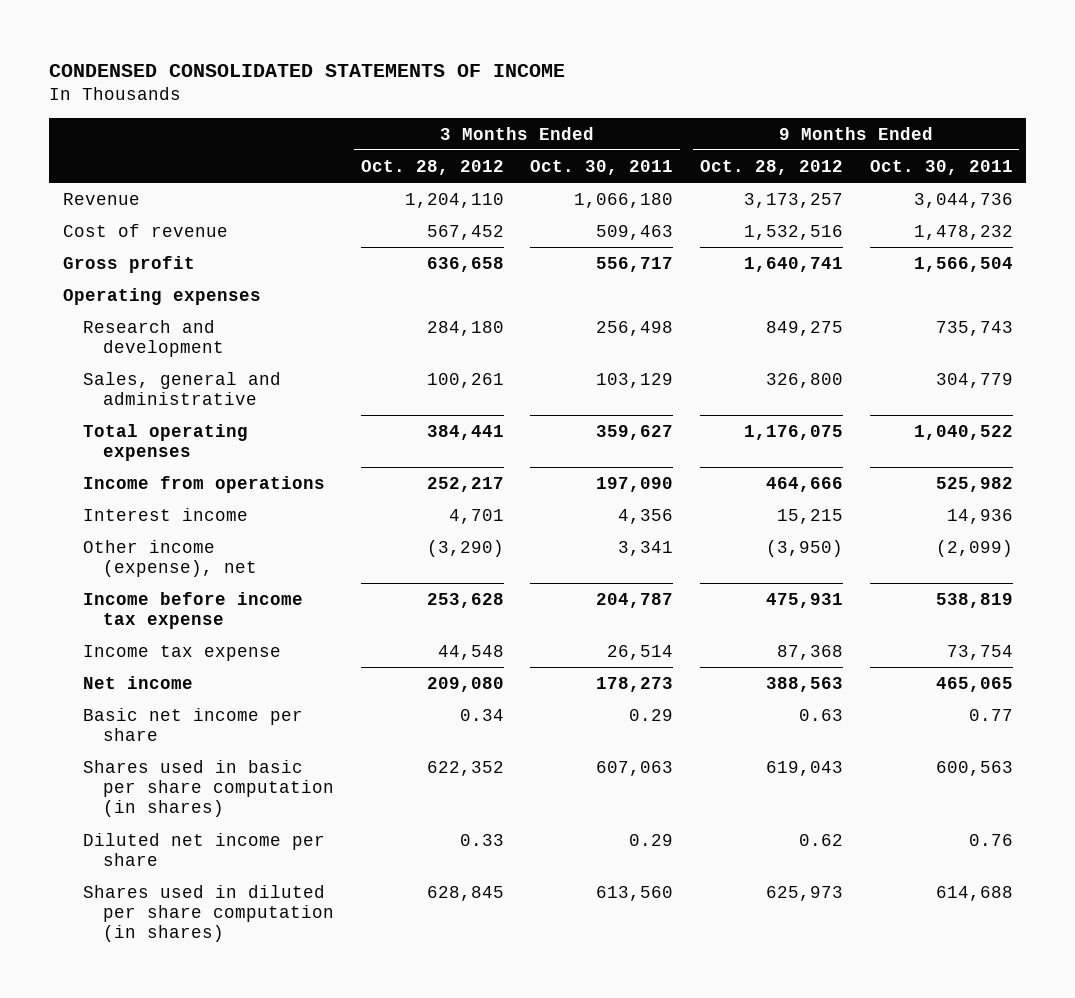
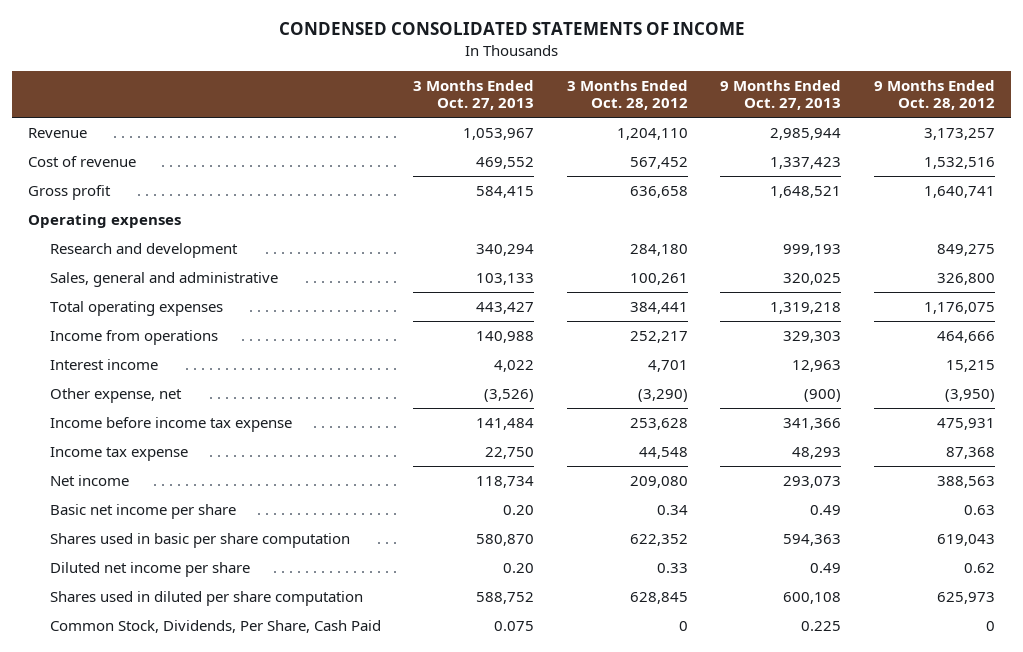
[530,159,674,175] Oct. 30, 2011 -> none
[869,159,1013,175] Oct. 30, 2011 -> none
none -> [413,79,535,111] 3 Months Ended Oct. 27, 2013
none -> [720,79,842,111] 9 Months Ended Oct. 27, 2013
[82,539,257,578] Other income (expense), net -> [49,387,182,403] Other expense, net
[82,759,334,818] Shares used in basic per share computation (in shares) -> [49,532,350,548] Shares used in basic per share computation
[82,884,334,943] Shares used in diluted per share computation (in shares) -> [49,590,363,606] Shares used in diluted per share computation
none -> [49,619,381,633] Common Stock, Dividends, Per Share, Cash Paid

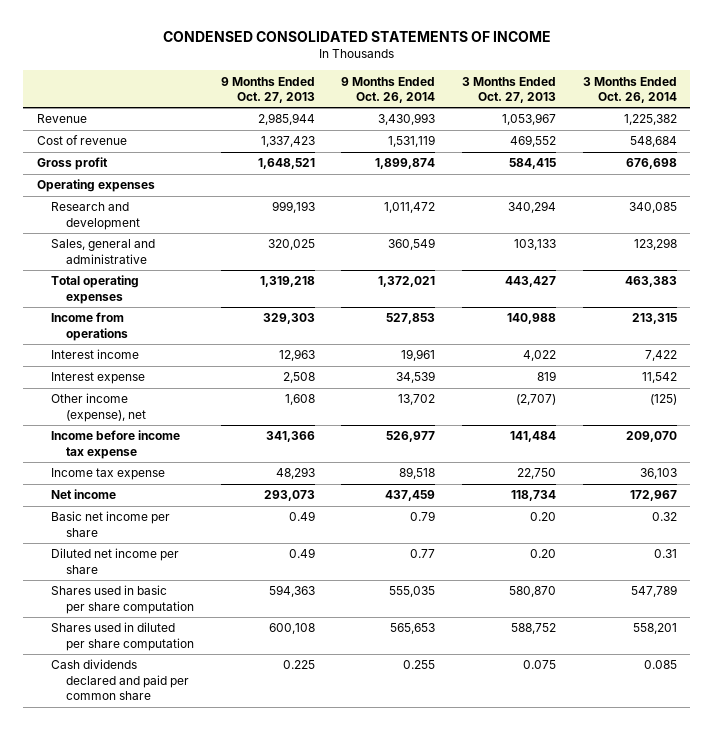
[566,79,688,111] 3 Months Ended Oct. 28, 2012 -> none
[873,79,995,111] 9 Months Ended Oct. 28, 2012 -> none
none -> [341,76,436,103] 9 Months Ended Oct. 26, 2014
none -> [582,76,677,103] 3 Months Ended Oct. 26, 2014
none -> [51,372,146,385] Interest expense
[49,387,182,403] Other expense, net -> [51,393,147,422] Other income (expense), net
[484,388,535,402] (3,526) -> [516,394,557,406] (2,707)
[804,388,842,402] (900) -> [284,394,315,406] 1,608
[49,532,350,548] Shares used in basic per share computation -> [51,585,195,614] Shares used in basic per share computation
[49,619,381,633] Common Stock, Dividends, Per Share, Cash Paid -> [51,659,190,701] Cash dividends declared and paid per common share

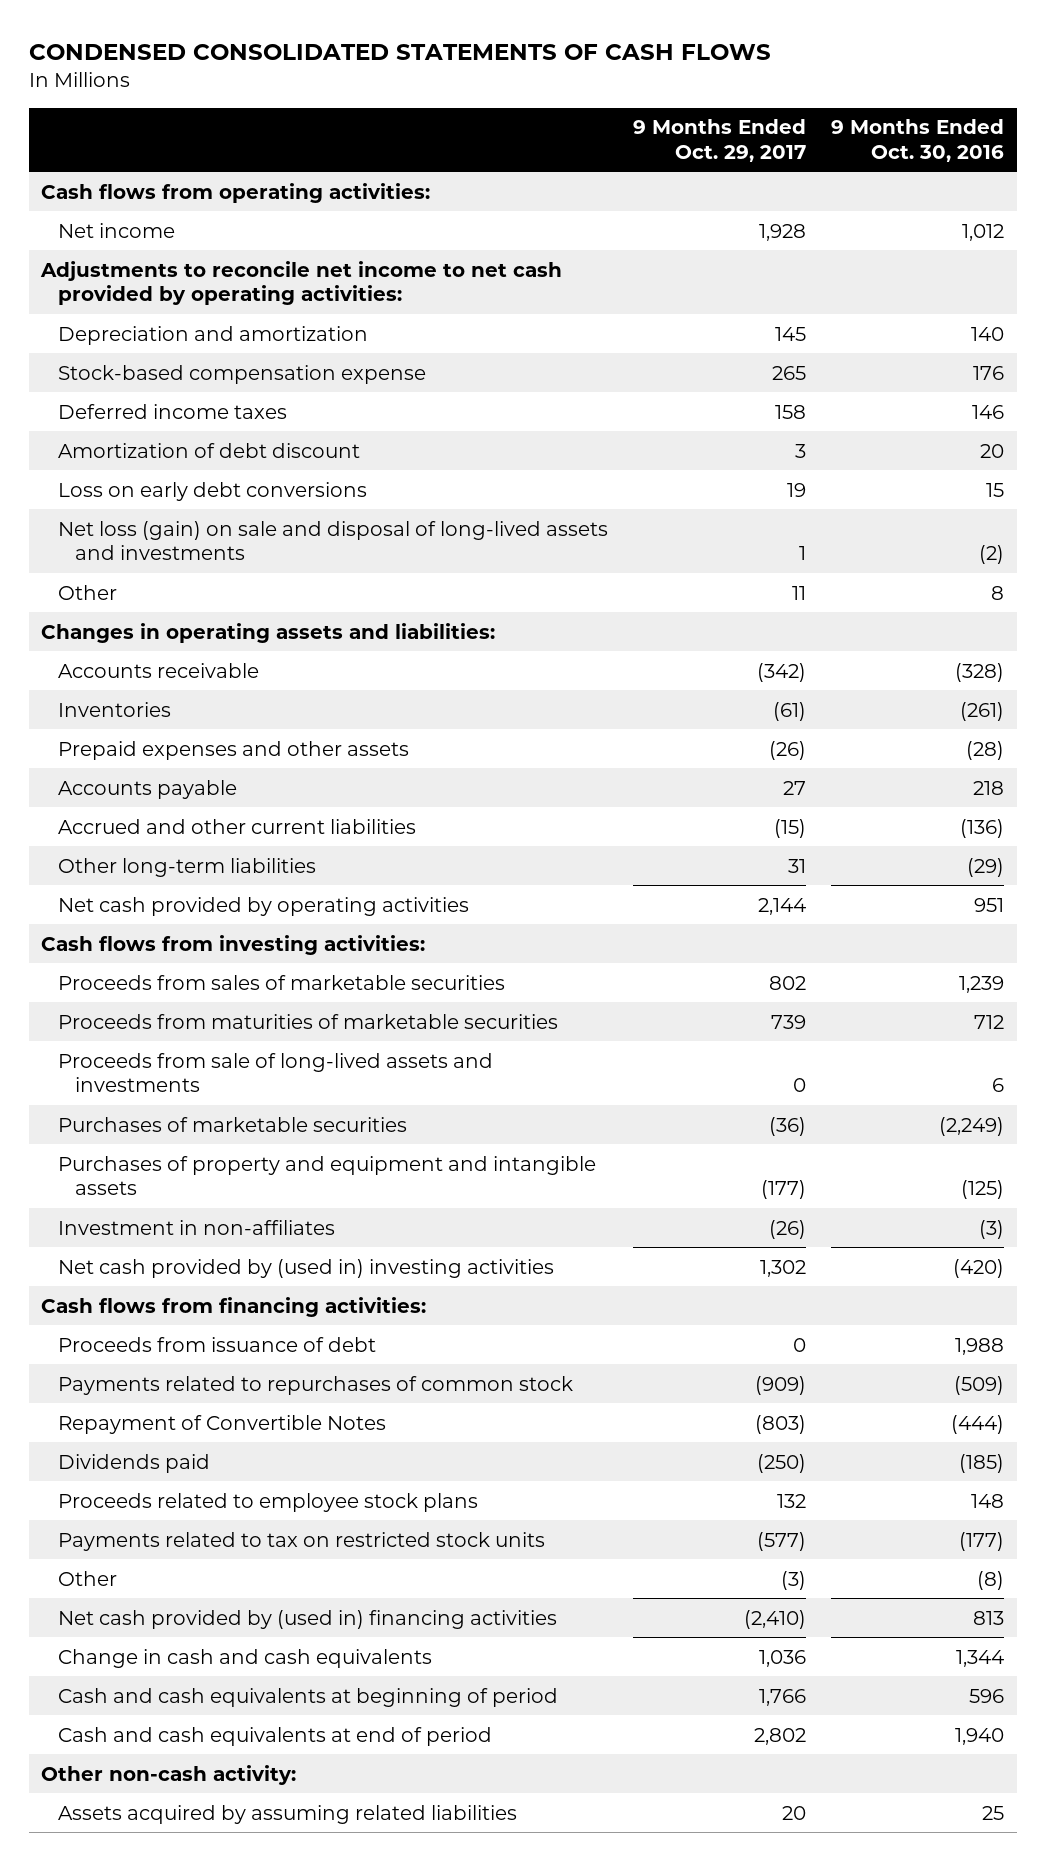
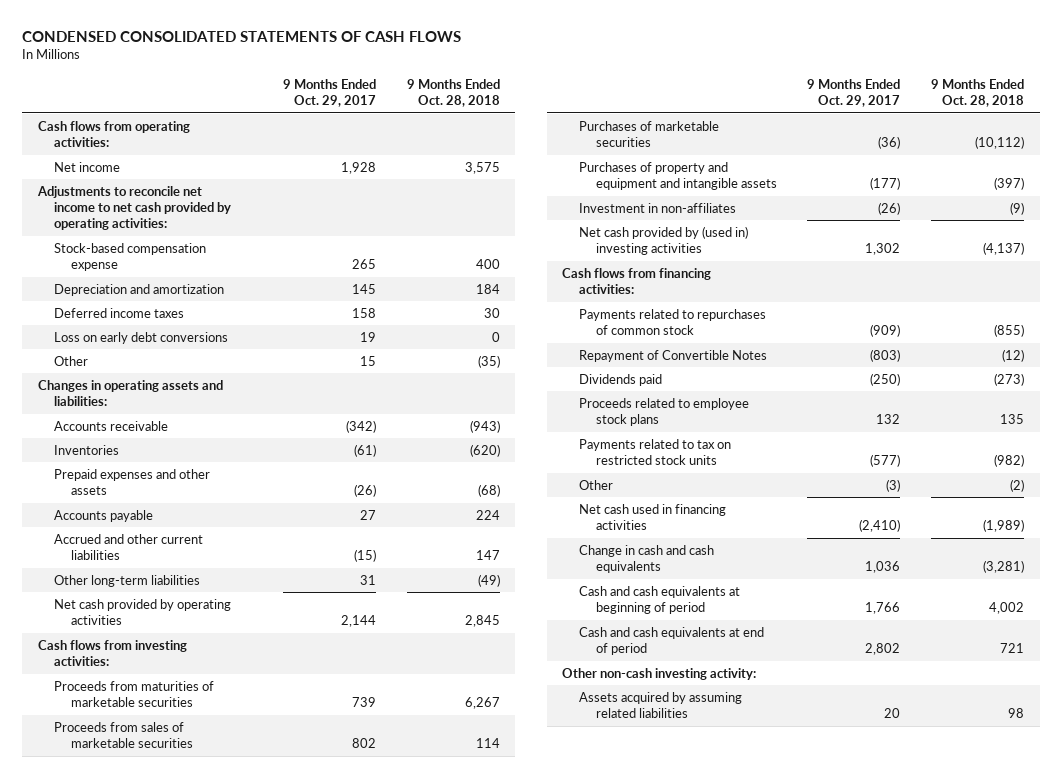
[831,119,1005,162] 9 Months Ended Oct. 30, 2016 -> none
none -> [406,78,500,108] 9 Months Ended Oct. 28, 2018
[58,325,369,345] Depreciation and amortization -> [54,283,225,296] Depreciation and amortization
[58,442,361,458] Amortization of debt discount -> none
[58,520,609,561] Net loss (gain) on sale and disposal of long-lived assets and investments -> none
[792,585,807,600] 11 -> [359,355,376,366] 15
[58,1052,494,1093] Proceeds from sale of long-lived assets and investments -> none
[58,974,506,990] Proceeds from sales of marketable securities -> [54,721,193,749] Proceeds from sales of marketable securities
[58,1336,377,1352] Proceeds from issuance of debt -> none
[58,1609,558,1629] Net cash provided by (used in) financing activities -> [578,503,726,531] Net cash used in financing activities
[41,1764,297,1785] Other non-cash activity: -> [562,667,757,680] Other non-cash investing activity:

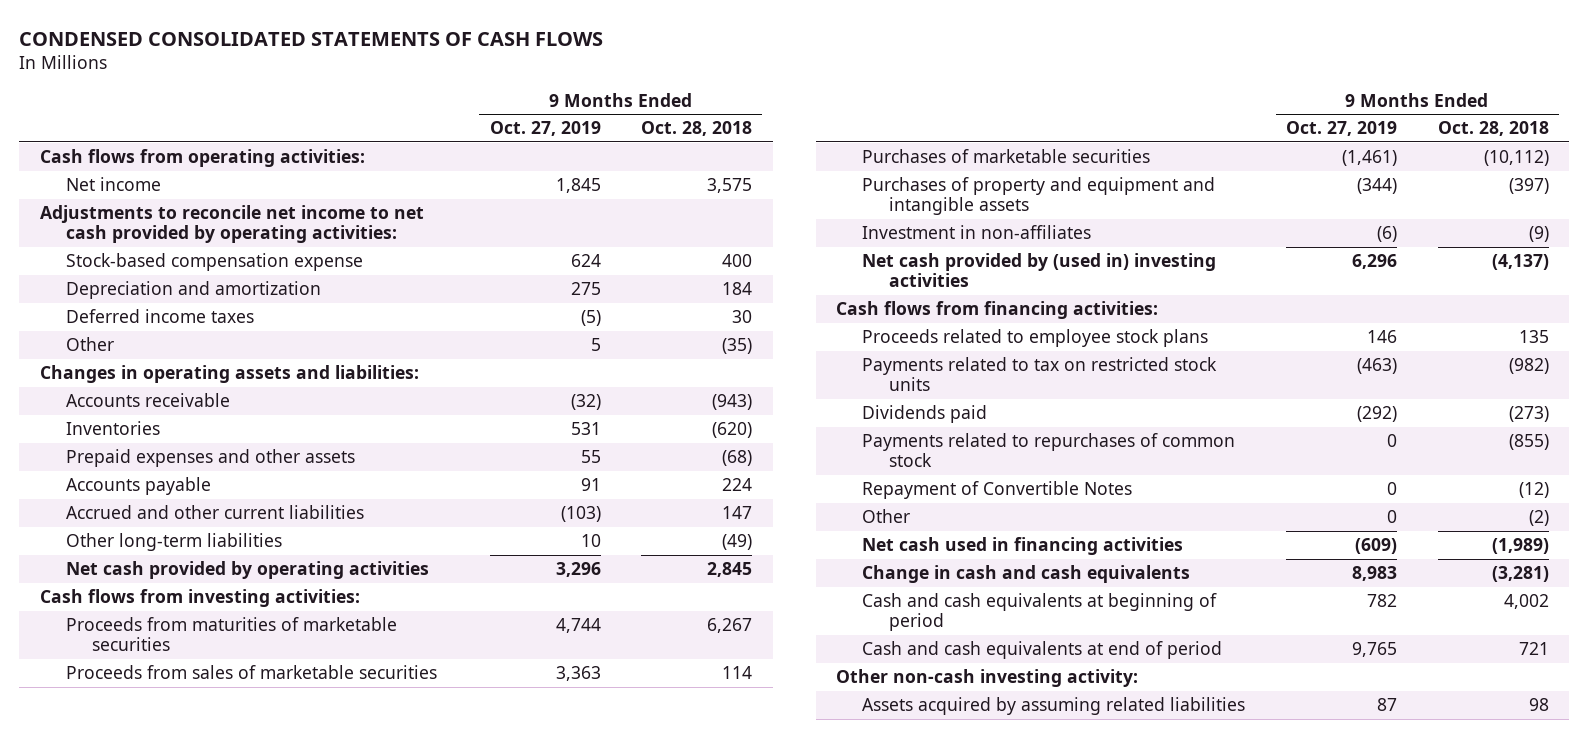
[282,78,376,108] 9 Months Ended Oct. 29, 2017 -> none
none -> [489,121,601,137] Oct. 27, 2019
[54,331,229,344] Loss on early debt conversions -> none
[578,373,662,386] Dividends paid -> [862,405,988,424] Dividends paid
[578,308,766,336] Payments related to repurchases of common stock -> [862,433,1236,467] Payments related to repurchases of common stock
[578,349,767,362] Repayment of Convertible Notes -> [862,481,1133,500] Repayment of Convertible Notes

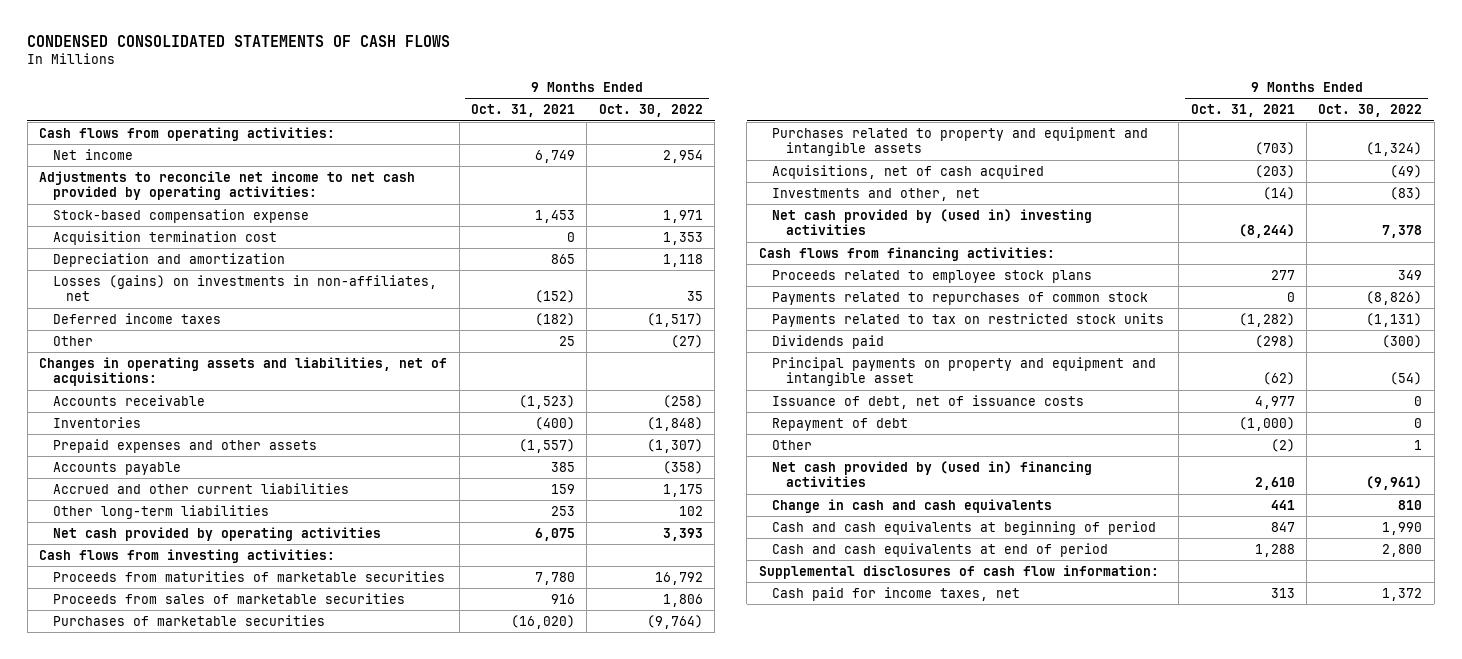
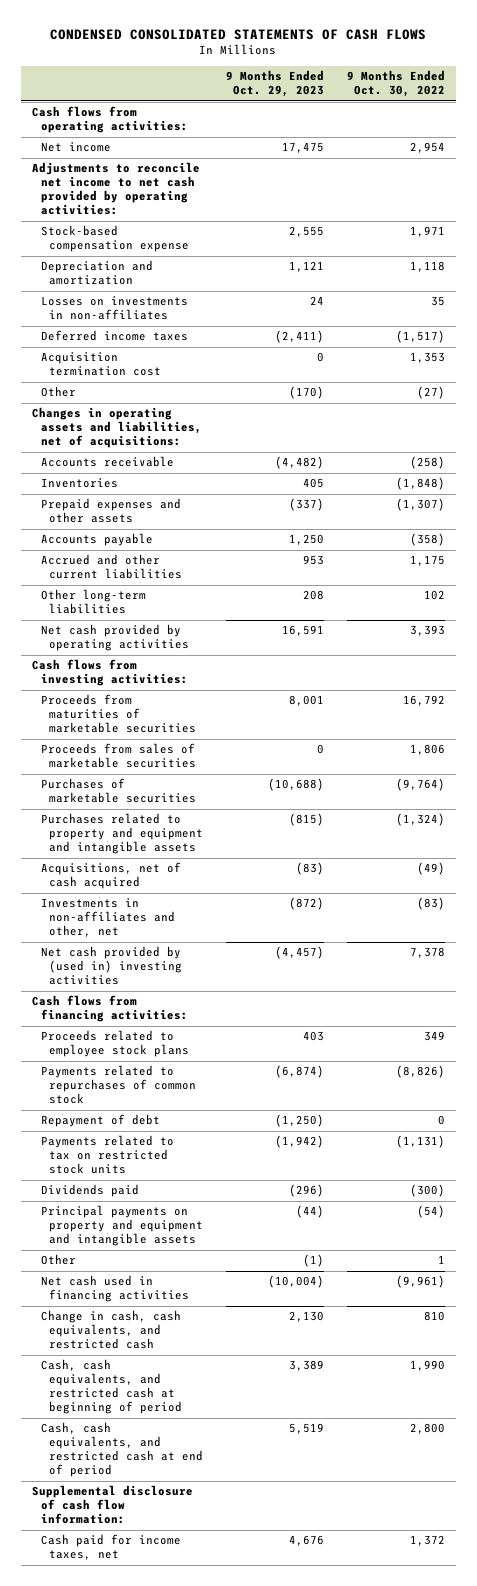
[471,104,576,118] Oct. 31, 2021 -> none
none -> [226,70,325,98] 9 Months Ended Oct. 29, 2023
[52,274,437,302] Losses (gains) on investments in non-affiliates, net -> [40,296,188,321] Losses on investments in non-affiliates
[52,230,277,245] Acquisition termination cost -> [40,352,162,377] Acquisition termination cost
[772,187,981,201] Investments and other, net -> [40,898,176,938] Investments in non-affiliates and other, net
[772,417,909,431] Repayment of debt -> [40,1114,160,1128] Repayment of debt
[772,394,1085,409] Issuance of debt, net of issuance costs -> none
[772,356,1157,387] Principal payments on property and equipment and intangible asset -> [40,1205,204,1247] Principal payments on property and equipment and intangible assets
[772,460,1093,488] Net cash provided by (used in) financing activities -> [40,1275,190,1303] Net cash used in financing activities
[772,498,1053,513] Change in cash and cash equivalents -> [40,1310,181,1350] Change in cash, cash equivalents, and restricted cash
[772,520,1157,535] Cash and cash equivalents at beginning of period -> [40,1359,183,1415] Cash, cash equivalents, and restricted cash at beginning of period
[772,542,1109,557] Cash and cash equivalents at end of period -> [40,1422,204,1478] Cash, cash equivalents, and restricted cash at end of period
[758,564,1159,579] Supplemental disclosures of cash flow information: -> [31,1485,193,1525] Supplemental disclosure of cash flow information:

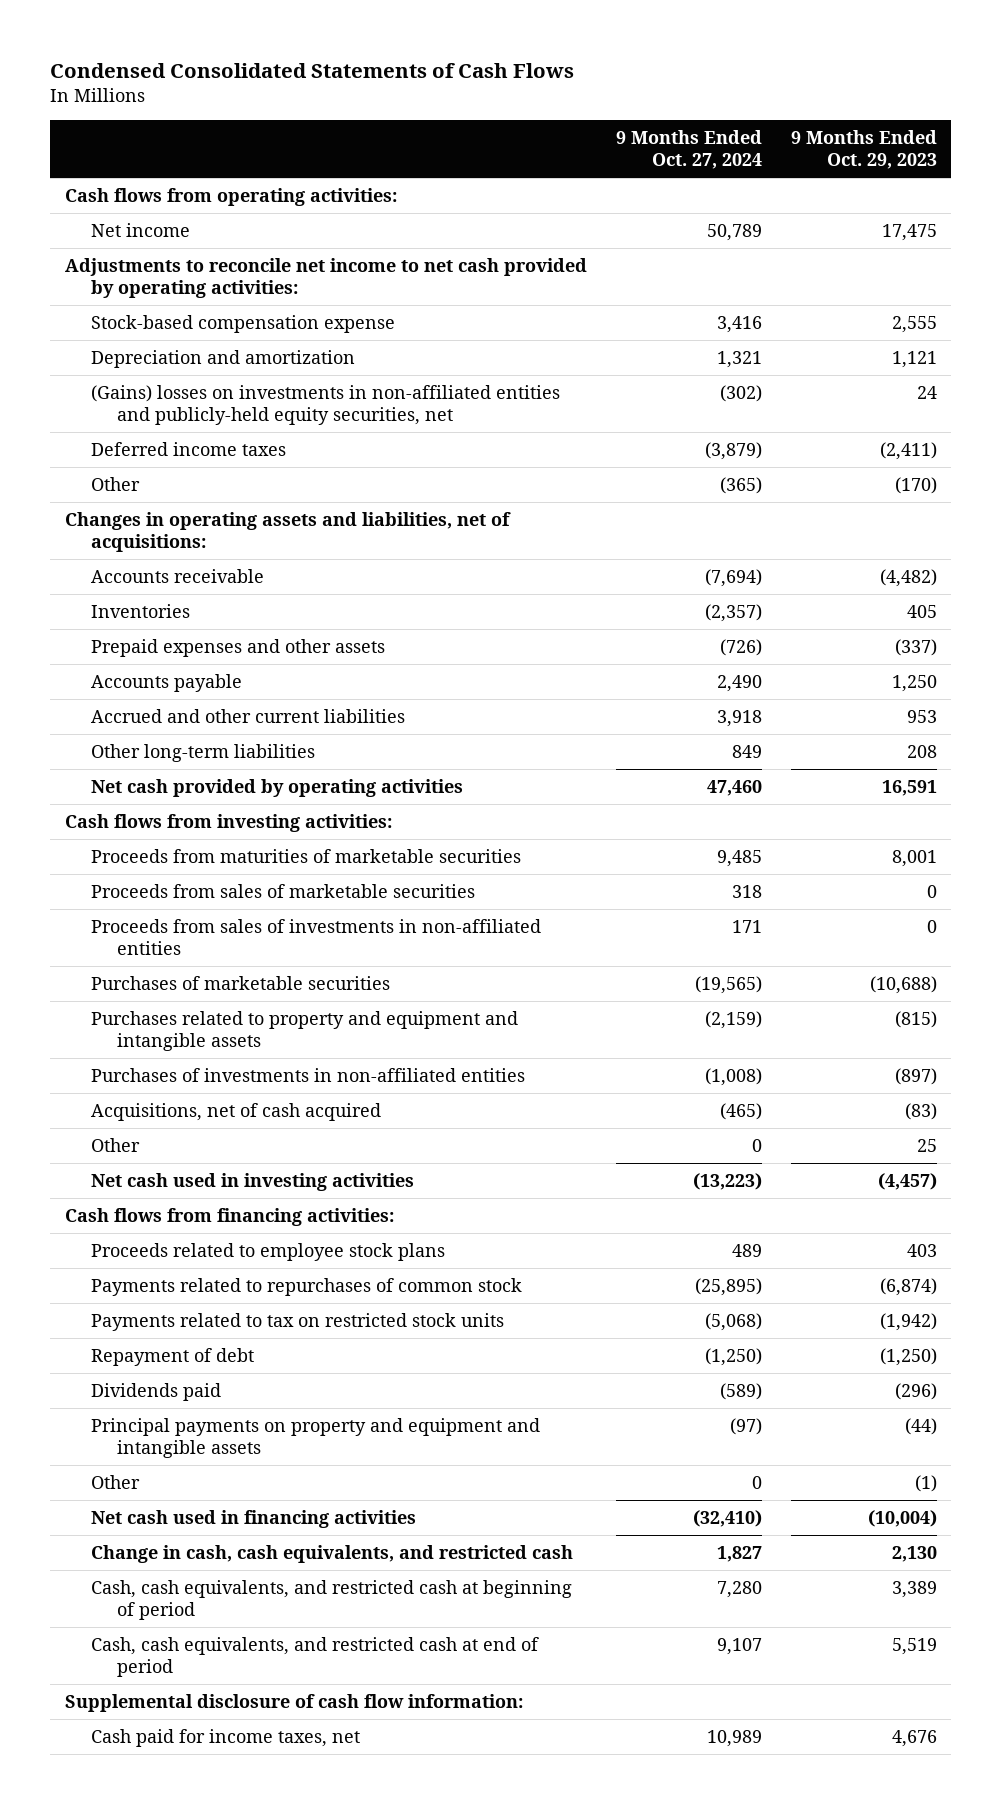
[50,28,427,40] CONDENSED CONSOLIDATED STATEMENTS OF CASH FLOWS -> [50,62,575,78] Condensed Consolidated Statements of Cash Flows
[346,70,445,98] 9 Months Ended Oct. 30, 2022 -> none
none -> [615,129,762,170] 9 Months Ended Oct. 27, 2024
[40,296,188,321] Losses on investments in non-affiliates -> [91,384,561,425] (Gains) losses on investments in non-affiliated entities and publicly-held equity securities, net
[40,352,162,377] Acquisition termination cost -> none
none -> [91,918,542,955] Proceeds from sales of investments in non-affiliated entities
none -> [91,1067,526,1082] Purchases of investments in non-affiliated entities
[40,898,176,938] Investments in non-affiliates and other, net -> none
none -> [91,1137,141,1152] Other
[40,946,183,986] Net cash provided by (used in) investing activities -> [91,1172,415,1191] Net cash used in investing activities
[40,1114,160,1128] Repayment of debt -> [91,1347,255,1366] Repayment of debt

